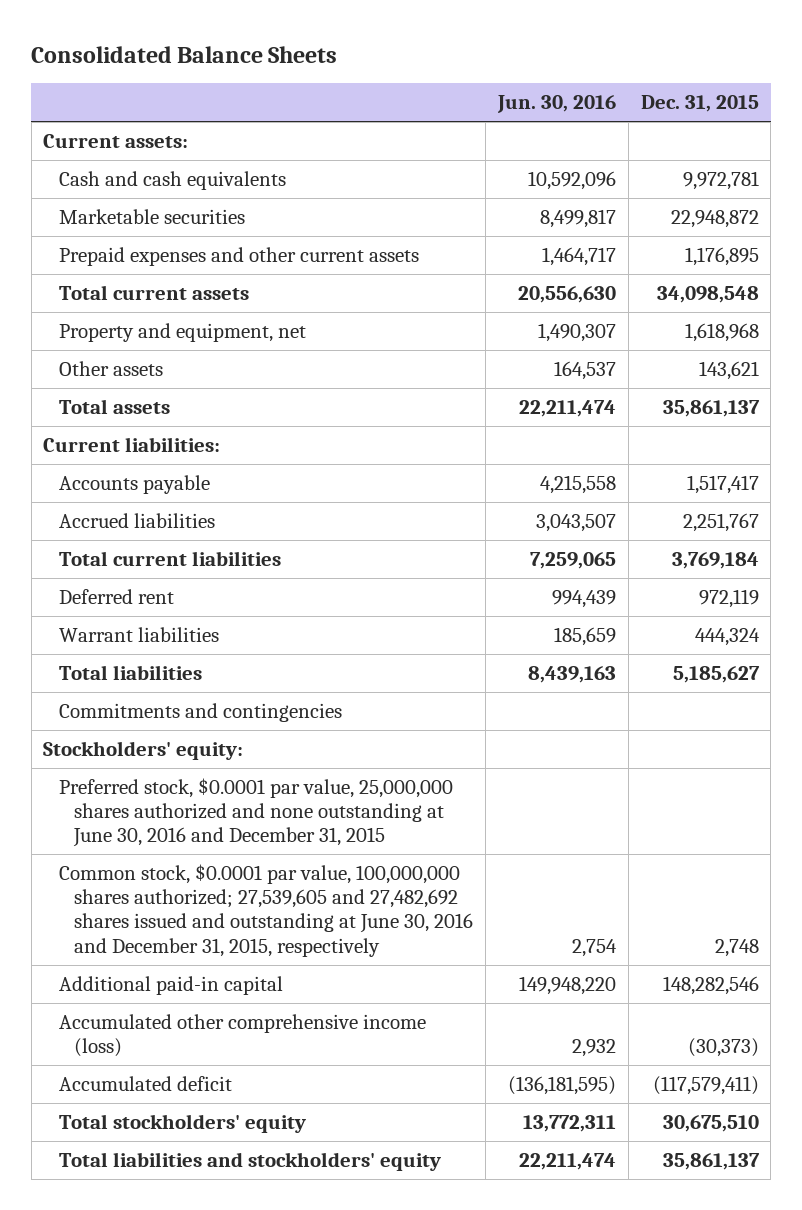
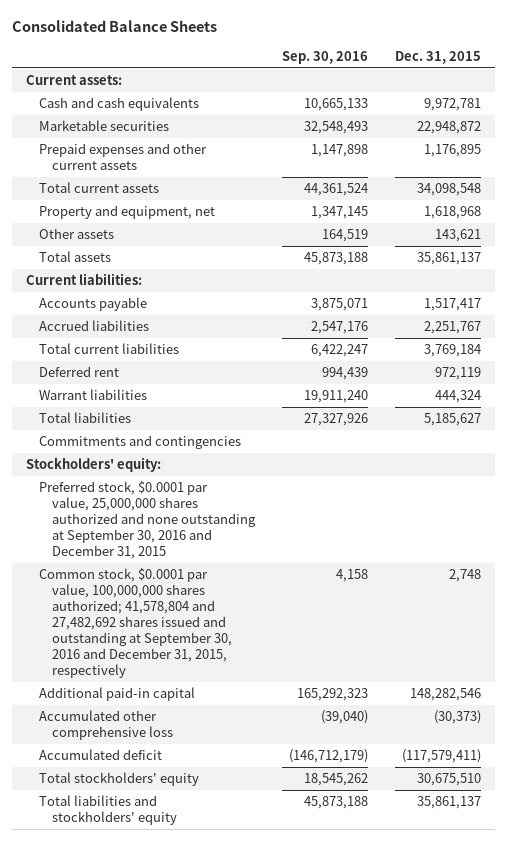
[496,95,616,114] Jun. 30, 2016 -> none
none -> [282,51,369,65] Sep. 30, 2016
[58,777,453,848] Preferred stock, $0.0001 par value, 25,000,000 shares authorized and none outstanding at June 30, 2016 and December 31, 2015 -> [38,481,256,560] Preferred stock, $0.0001 par value, 25,000,000 shares authorized and none outstanding at September 30, 2016 and December 31, 2015
[58,863,474,957] Common stock, $0.0001 par value, 100,000,000 shares authorized; 27,539,605 and 27,482,692 shares issued and outstanding at June 30, 2016 and December 31, 2015, respectively -> [38,568,232,679] Common stock, $0.0001 par value, 100,000,000 shares authorized; 41,578,804 and 27,482,692 shares issued and outstanding at September 30, 2016 and December 31, 2015, respectively
[58,1013,426,1058] Accumulated other comprehensive income (loss) -> [38,710,173,741] Accumulated other comprehensive loss

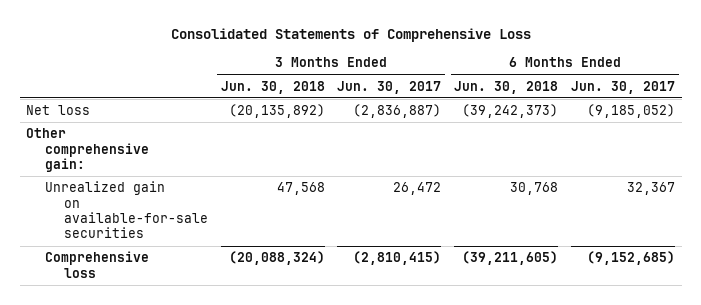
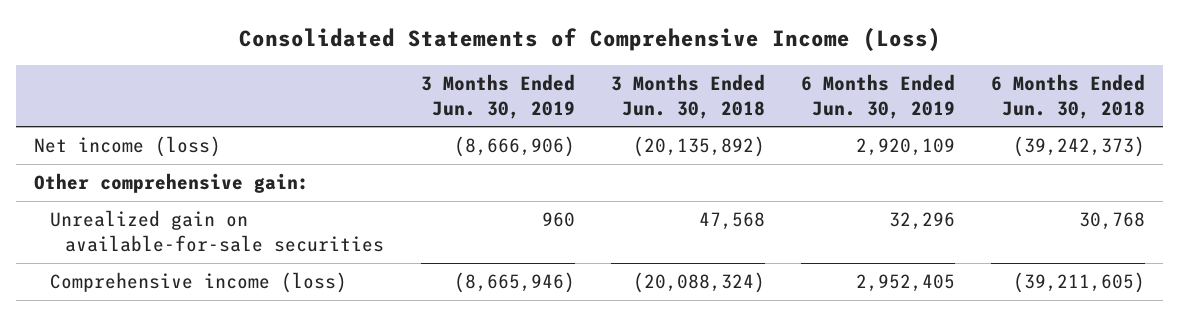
[170,27,531,42] Consolidated Statements of Comprehensive Loss -> [238,27,941,51] Consolidated Statements of Comprehensive Income (Loss)
[337,80,442,94] Jun. 30, 2017 -> none
[571,80,676,94] Jun. 30, 2017 -> none
none -> [420,73,575,119] 3 Months Ended Jun. 30, 2019
none -> [800,73,955,119] 6 Months Ended Jun. 30, 2019
[26,105,91,116] Net loss -> [34,136,222,158] Net income (loss)
[44,251,149,278] Comprehensive loss -> [49,272,347,294] Comprehensive income (loss)

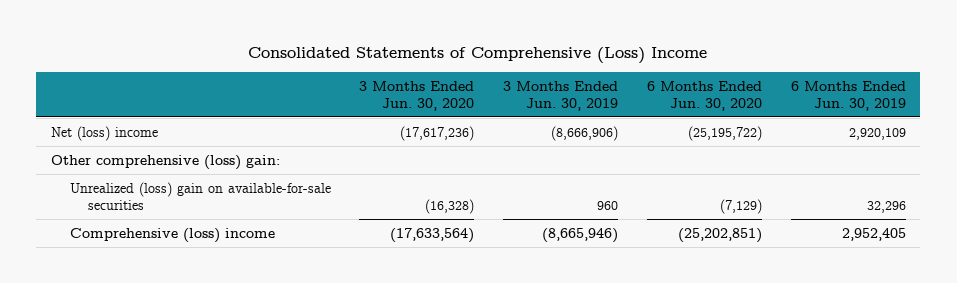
[238,27,941,51] Consolidated Statements of Comprehensive Income (Loss) -> [248,47,708,65] Consolidated Statements of Comprehensive (Loss) Income
[610,73,765,119] 3 Months Ended Jun. 30, 2018 -> none
[991,73,1146,119] 6 Months Ended Jun. 30, 2018 -> none
none -> [359,80,475,111] 3 Months Ended Jun. 30, 2020
none -> [646,80,762,111] 6 Months Ended Jun. 30, 2020
[34,136,222,158] Net income (loss) -> [50,125,158,141] Net (loss) income
[34,173,310,194] Other comprehensive gain: -> [50,154,280,170] Other comprehensive (loss) gain:
[49,210,385,252] Unrealized gain on available-for-sale securities -> [69,181,331,210] Unrealized (loss) gain on available-for-sale securities
[49,272,347,294] Comprehensive income (loss) -> [69,227,275,243] Comprehensive (loss) income

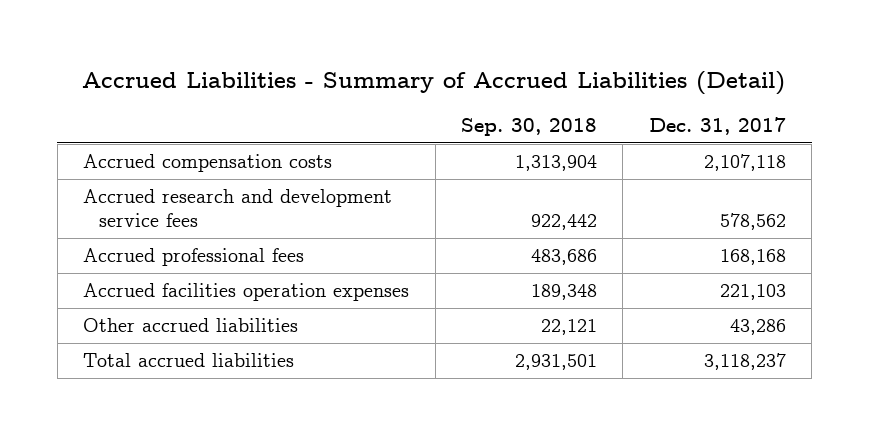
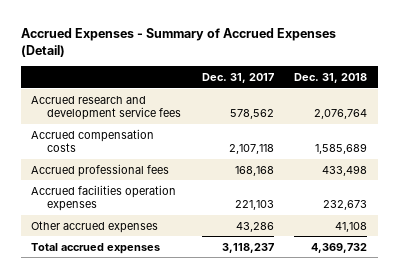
[82,70,786,95] Accrued Liabilities - Summary of Accrued Liabilities (Detail) -> [21,28,337,58] Accrued Expenses - Summary of Accrued Expenses (Detail)
[460,117,597,136] Sep. 30, 2018 -> none
none -> [294,73,368,84] Dec. 31, 2018
[83,154,333,173] Accrued compensation costs -> [31,128,155,153] Accrued compensation costs
[83,318,299,333] Other accrued liabilities -> [31,220,159,233] Other accrued expenses
[83,353,295,368] Total accrued liabilities -> [31,242,161,254] Total accrued expenses

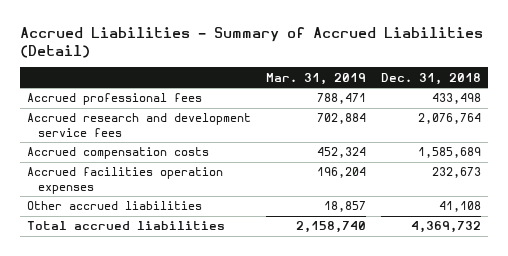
[21,28,337,58] Accrued Expenses - Summary of Accrued Expenses (Detail) -> [19,26,483,58] Accrued Liabilities - Summary of Accrued Liabilities (Detail)
[201,73,274,84] Dec. 31, 2017 -> none
none -> [266,72,367,85] Mar. 31, 2019
[31,163,170,177] Accrued professional fees -> [27,93,203,106] Accrued professional fees
[31,220,159,233] Other accrued expenses -> [27,201,203,211] Other accrued liabilities
[31,242,161,254] Total accrued expenses -> [27,221,226,231] Total accrued liabilities

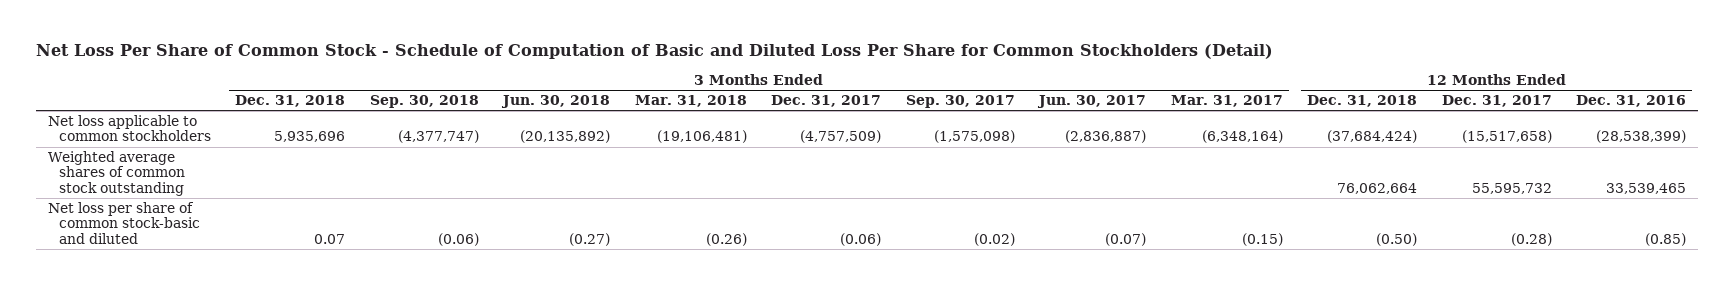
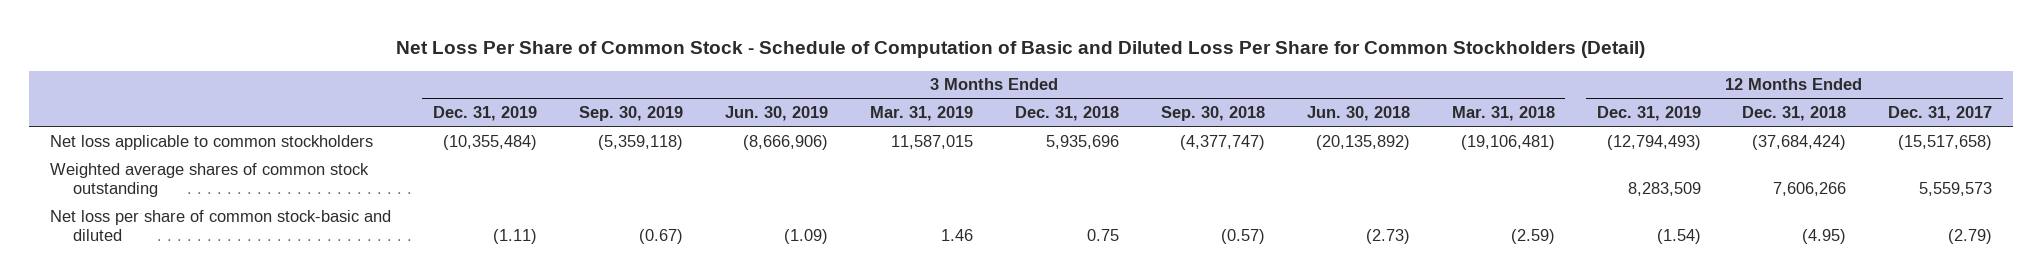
[771,95,882,108] Dec. 31, 2017 -> none
[905,95,1015,109] Sep. 30, 2017 -> none
[1037,95,1147,109] Jun. 30, 2017 -> none
[1170,95,1283,108] Mar. 31, 2017 -> none
[1576,95,1687,108] Dec. 31, 2016 -> none
none -> [432,106,537,122] Dec. 31, 2019
none -> [578,106,683,122] Sep. 30, 2019
none -> [724,106,828,122] Jun. 30, 2019
none -> [869,106,973,122] Mar. 31, 2019
none -> [1596,106,1701,122] Dec. 31, 2019
[1337,182,1418,194] 76,062,664 -> [1773,181,1847,196] 7,606,266
[1471,182,1552,194] 55,595,732 -> [1919,181,1993,196] 5,559,573
[314,233,346,244] 0.07 -> [1086,228,1119,241] 0.75
[437,232,479,246] (0.06) -> [1220,228,1265,244] (0.57)
[569,232,611,246] (0.27) -> [1365,228,1410,244] (2.73)
[705,232,747,246] (0.26) -> [1510,228,1555,244] (2.59)
[1376,232,1418,246] (0.50) -> [1802,228,1847,244] (4.95)
[1510,232,1552,246] (0.28) -> [1948,228,1993,244] (2.79)

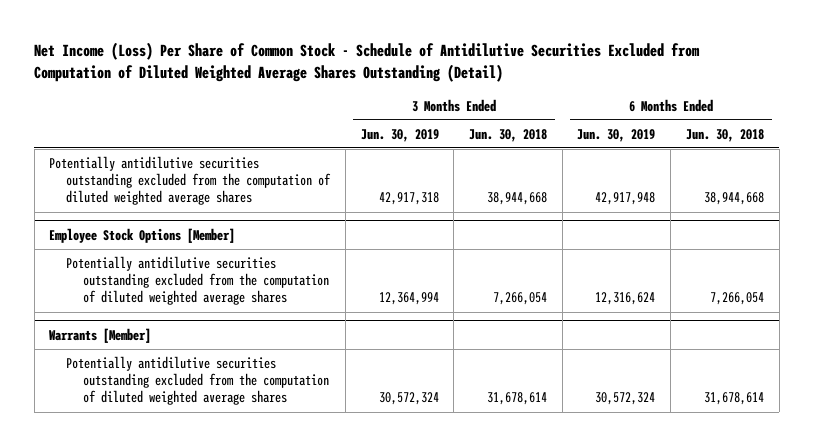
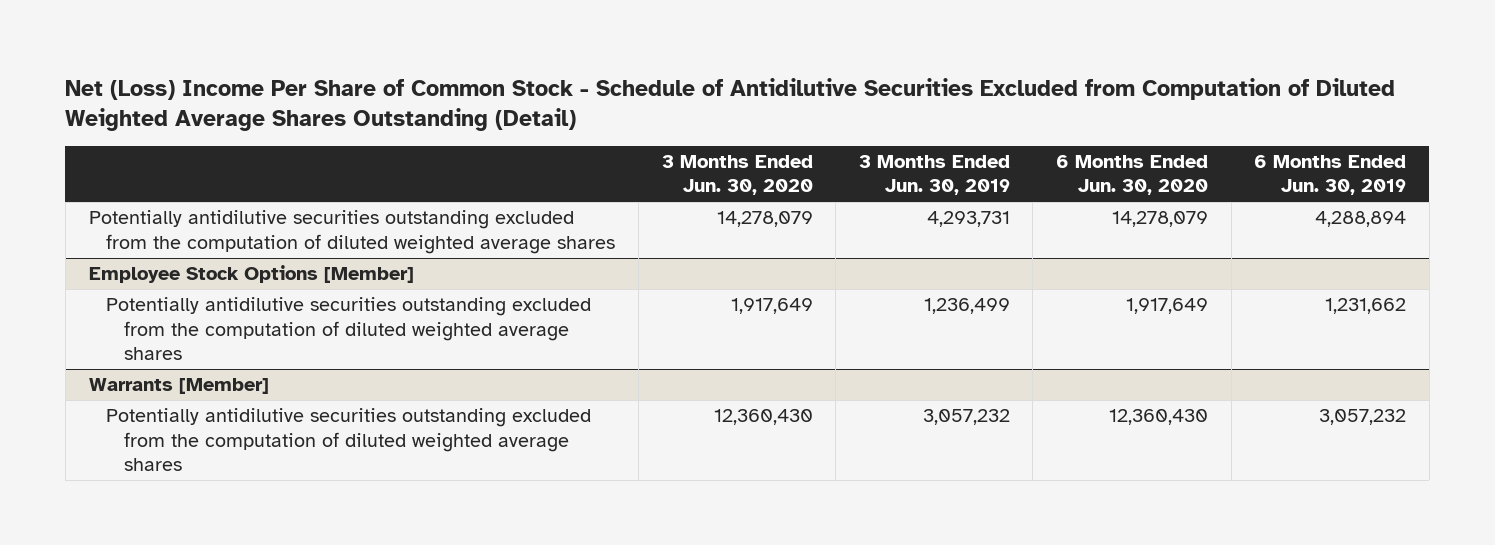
[34,41,701,82] Net Income (Loss) Per Share of Common Stock - Schedule of Antidilutive Securities Excluded from Computation of Diluted Weighted Average Shares Outstanding (Detail) -> [65,77,1396,132] Net (Loss) Income Per Share of Common Stock - Schedule of Antidilutive Securities Excluded from Computation of Diluted Weighted Average Shares Outstanding (Detail)
[468,128,547,142] Jun. 30, 2018 -> none
[685,128,764,142] Jun. 30, 2018 -> none
none -> [661,155,813,196] 3 Months Ended Jun. 30, 2020
none -> [1055,155,1208,196] 6 Months Ended Jun. 30, 2020
[378,192,439,206] 42,917,318 -> [926,211,1010,228] 4,293,731
[595,192,656,206] 42,917,948 -> [1315,211,1407,228] 4,288,894
[378,292,439,306] 12,364,994 -> [923,298,1010,315] 1,236,499
[595,292,656,306] 12,316,624 -> [1325,298,1407,315] 1,231,662
[378,392,439,406] 30,572,324 -> [922,409,1010,426] 3,057,232
[595,392,656,406] 30,572,324 -> [1319,409,1407,426] 3,057,232

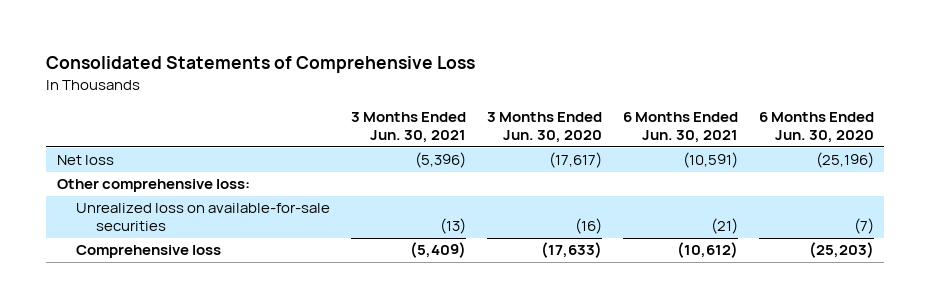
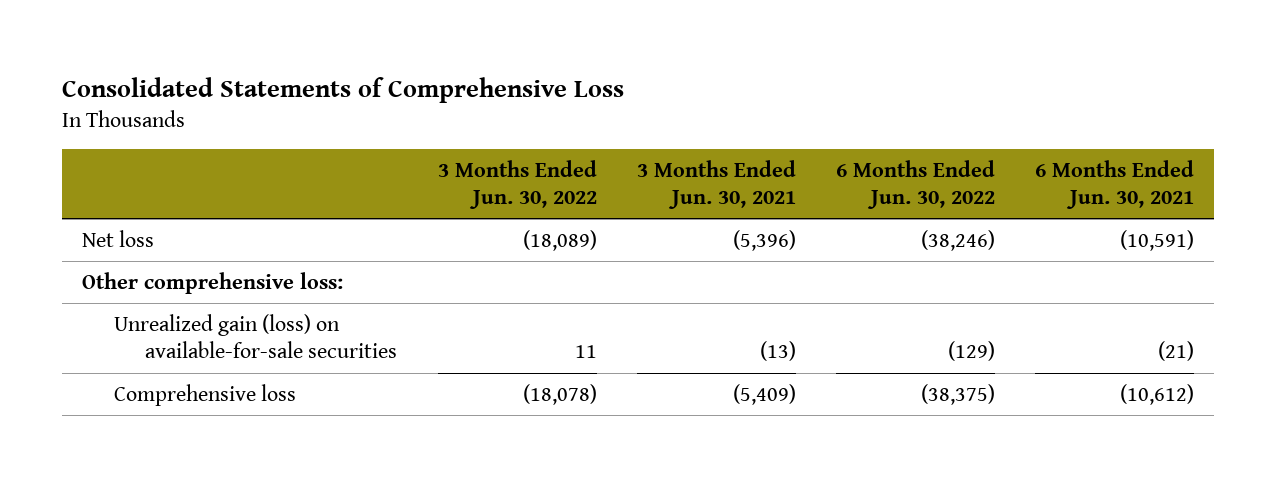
[487,112,603,144] 3 Months Ended Jun. 30, 2020 -> none
[758,112,874,144] 6 Months Ended Jun. 30, 2020 -> none
none -> [437,159,597,210] 3 Months Ended Jun. 30, 2022
none -> [835,159,995,210] 6 Months Ended Jun. 30, 2022
[76,203,331,232] Unrealized loss on available-for-sale securities -> [113,313,398,359] Unrealized gain (loss) on available-for-sale securities

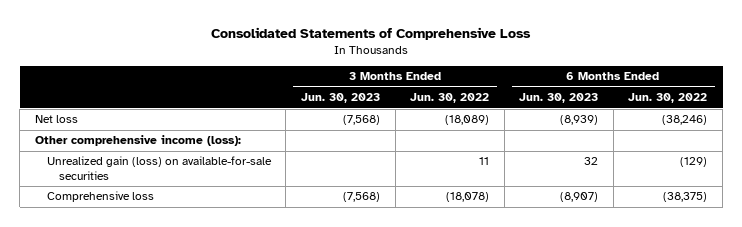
[636,159,796,210] 3 Months Ended Jun. 30, 2021 -> none
[1034,159,1194,210] 6 Months Ended Jun. 30, 2021 -> none
none -> [300,93,380,104] Jun. 30, 2023
none -> [519,93,599,104] Jun. 30, 2023
[82,271,344,294] Other comprehensive loss: -> [34,135,241,147] Other comprehensive income (loss):

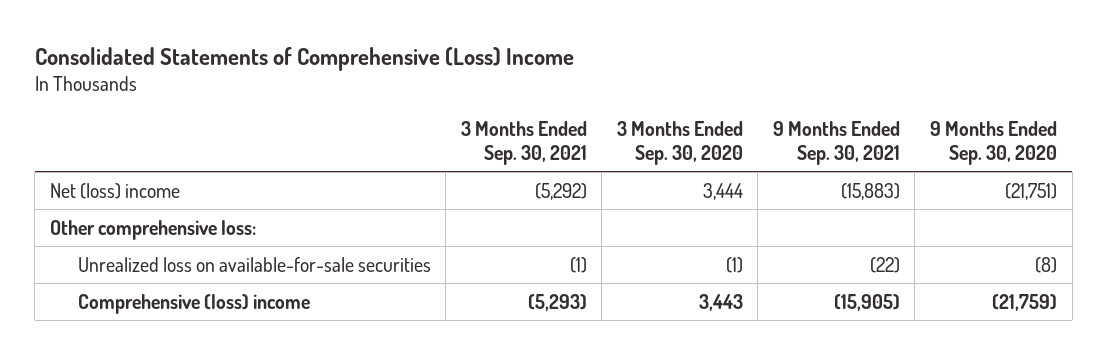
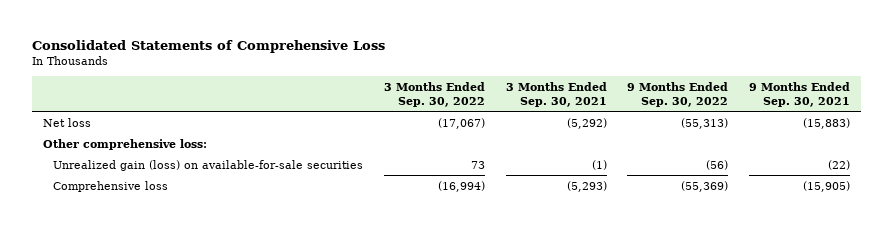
[34,46,574,71] Consolidated Statements of Comprehensive (Loss) Income -> [32,39,386,53] Consolidated Statements of Comprehensive Loss
[616,121,743,165] 3 Months Ended Sep. 30, 2020 -> none
[929,121,1057,165] 9 Months Ended Sep. 30, 2020 -> none
none -> [383,81,485,107] 3 Months Ended Sep. 30, 2022
none -> [627,81,729,107] 9 Months Ended Sep. 30, 2022
[49,182,180,199] Net (loss) income -> [42,117,91,127] Net loss
[77,256,431,272] Unrealized loss on available-for-sale securities -> [52,159,363,171] Unrealized gain (loss) on available-for-sale securities
[77,293,310,314] Comprehensive (loss) income -> [52,180,168,192] Comprehensive loss

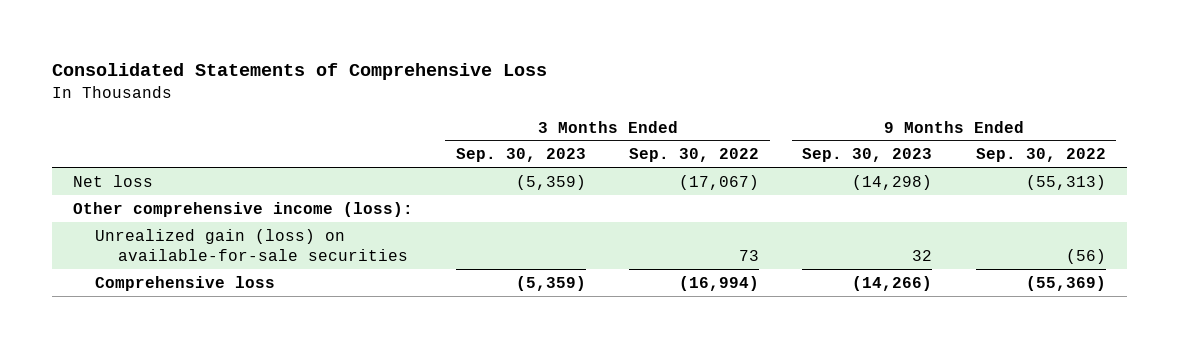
[505,81,607,107] 3 Months Ended Sep. 30, 2021 -> none
[749,81,851,107] 9 Months Ended Sep. 30, 2021 -> none
none -> [456,148,587,163] Sep. 30, 2023
none -> [802,148,933,163] Sep. 30, 2023
[42,138,207,150] Other comprehensive loss: -> [73,201,414,217] Other comprehensive income (loss):

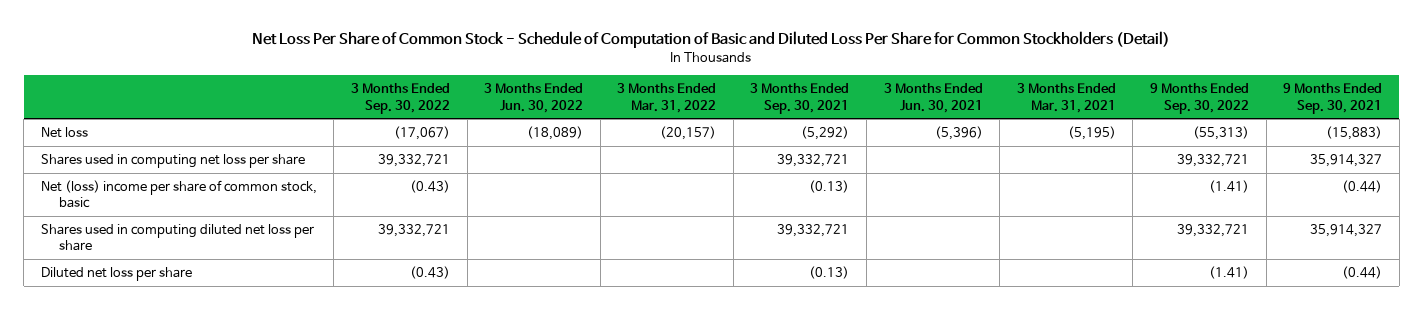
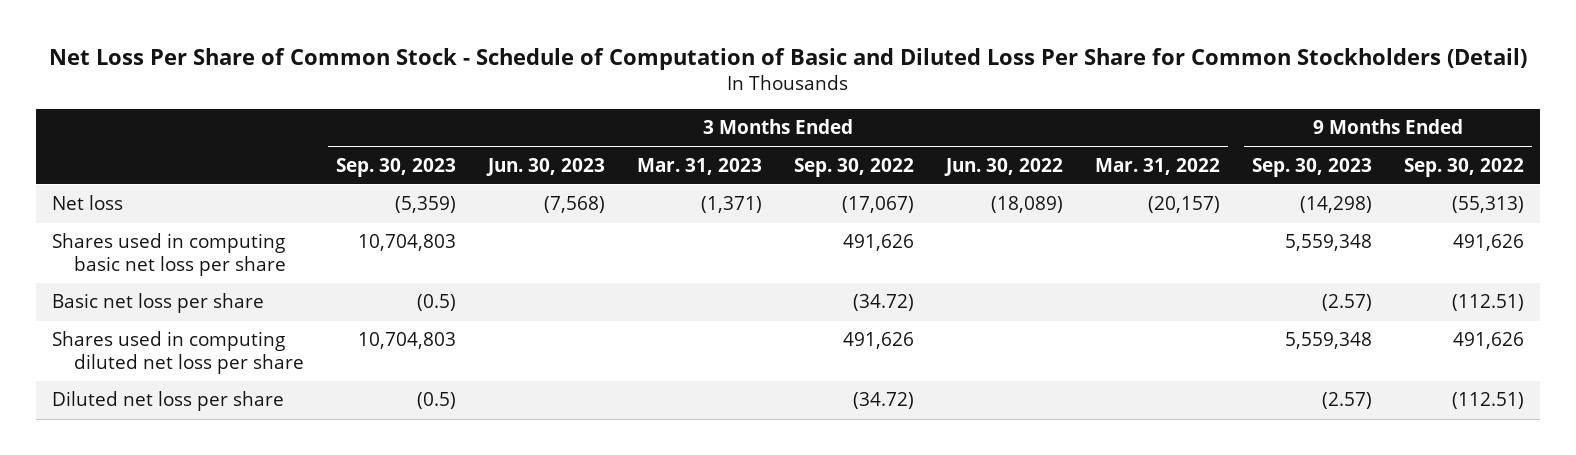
[750,83,850,114] 3 Months Ended Sep. 30, 2021 -> none
[883,83,983,113] 3 Months Ended Jun. 30, 2021 -> none
[1016,83,1116,113] 3 Months Ended Mar. 31, 2021 -> none
[1283,83,1383,114] 9 Months Ended Sep. 30, 2021 -> none
none -> [336,157,457,177] Sep. 30, 2023
none -> [486,157,606,176] Jun. 30, 2023
none -> [637,157,763,175] Mar. 31, 2023
none -> [1252,157,1373,177] Sep. 30, 2023
[40,154,305,169] Shares used in computing net loss per share -> [52,233,287,277] Shares used in computing basic net loss per share
[377,154,450,168] 39,332,721 -> [843,234,915,252] 491,626
[1177,154,1250,168] 39,332,721 -> [1453,234,1525,252] 491,626
[40,180,317,209] Net (loss) income per share of common stock, basic -> [52,293,265,314] Basic net loss per share
[409,180,450,194] (0.43) -> [853,294,915,312] (34.72)
[1209,180,1250,194] (1.41) -> [1452,294,1525,312] (112.51)
[377,224,450,238] 39,332,721 -> [843,332,915,350] 491,626
[1177,224,1250,238] 39,332,721 -> [1453,332,1525,350] 491,626
[409,266,450,280] (0.43) -> [853,392,915,410] (34.72)
[1209,266,1250,280] (1.41) -> [1452,392,1525,410] (112.51)

